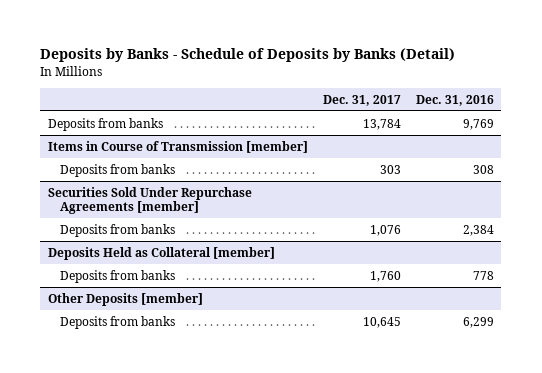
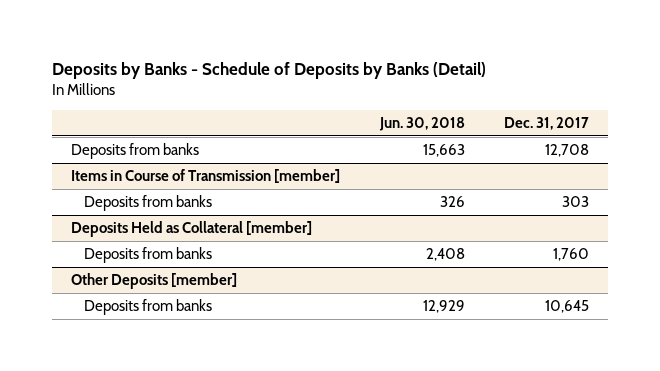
[415,94,494,106] Dec. 31, 2016 -> none
none -> [378,117,465,132] Jun. 30, 2018
[362,118,401,130] 13,784 -> [544,144,589,158] 12,708
[47,186,252,214] Securities Sold Under Repurchase Agreements [member] -> none
[59,223,175,237] Deposits from banks -> none

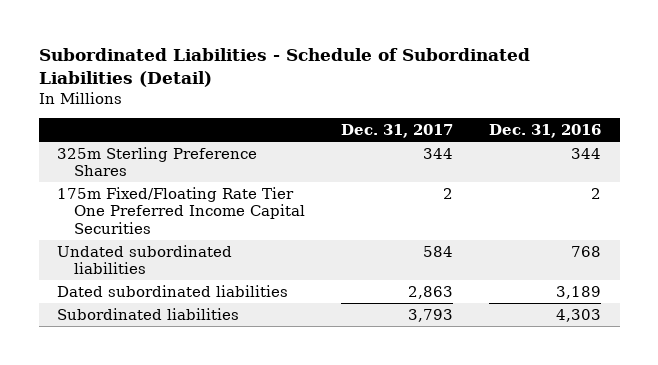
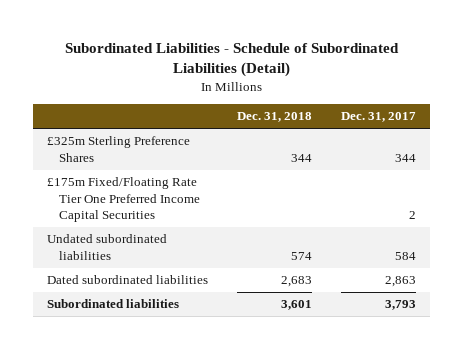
[489,123,602,138] Dec. 31, 2016 -> none
none -> [237,112,313,123] Dec. 31, 2018
[56,146,257,177] 325m Sterling Preference Shares -> [47,136,191,162] £325m Sterling Preference Shares
[56,186,306,234] 175m Fixed/Floating Rate Tier One Preferred Income Capital Securities -> [47,177,201,222] £175m Fixed/Floating Rate Tier One Preferred Income Capital Securities

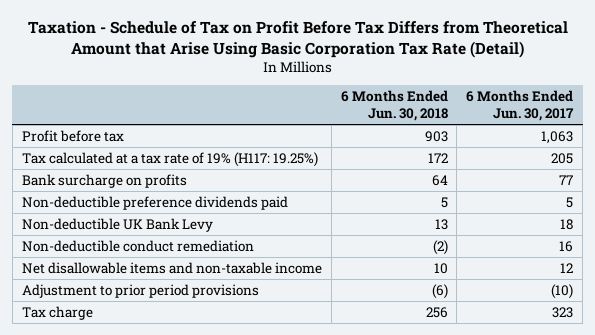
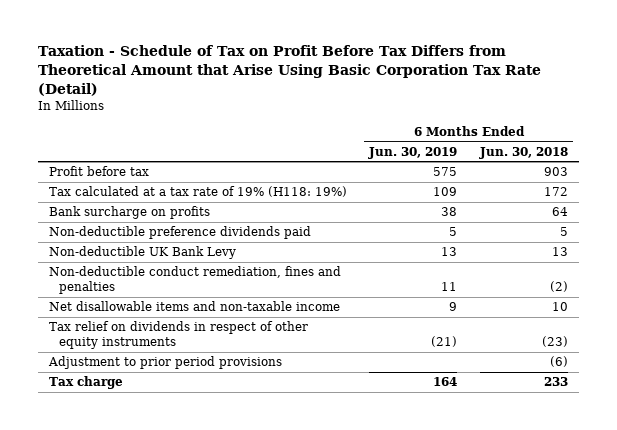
[466,90,575,121] 6 Months Ended Jun. 30, 2017 -> none
none -> [368,146,458,159] Jun. 30, 2019
[21,151,318,167] Tax calculated at a tax rate of 19% (H117: 19.25%) -> [48,186,347,198] Tax calculated at a tax rate of 19% (H118: 19%)
[21,239,254,252] Non-deductible conduct remediation -> [48,266,341,295] Non-deductible conduct remediation, fines and penalties
none -> [48,321,308,350] Tax relief on dividends in respect of other equity instruments
[425,306,448,318] 256 -> [543,377,568,387] 233

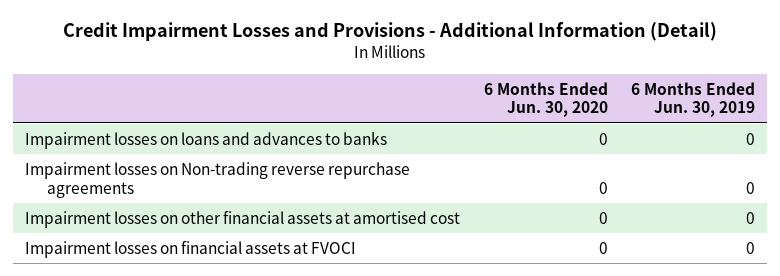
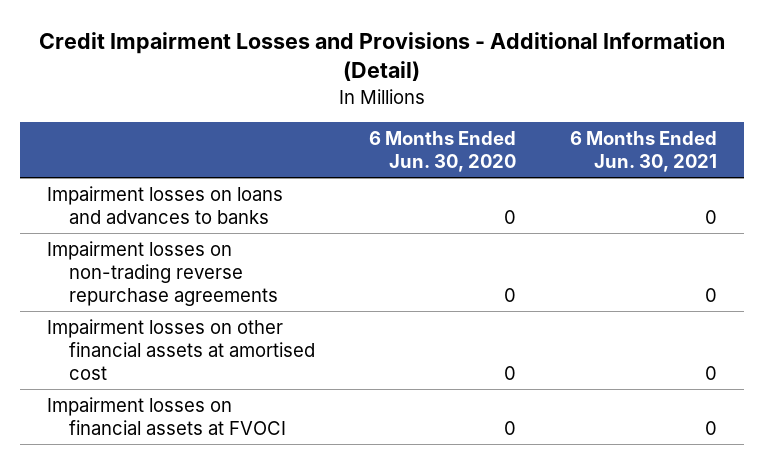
[631,81,756,118] 6 Months Ended Jun. 30, 2019 -> none
none -> [569,131,717,173] 6 Months Ended Jun. 30, 2021
[24,161,410,198] Impairment losses on Non-trading reverse repurchase agreements -> [47,240,279,307] Impairment losses on non-trading reverse repurchase agreements

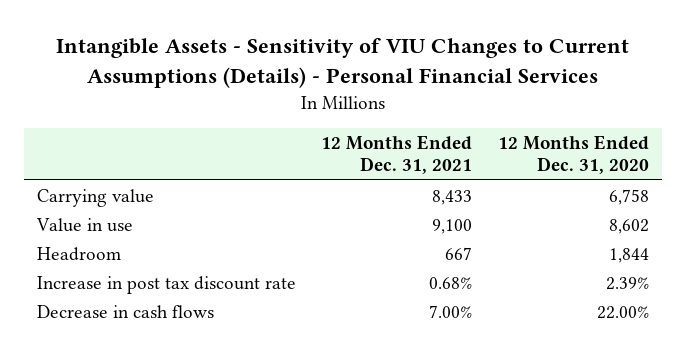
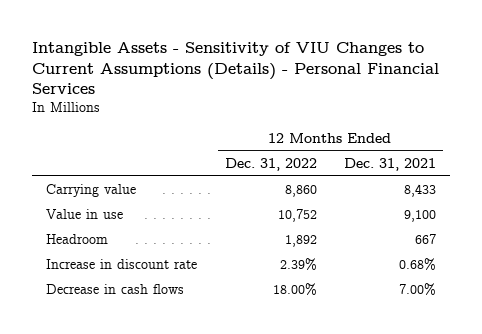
[497,134,649,175] 12 Months Ended Dec. 31, 2020 -> none
none -> [224,157,317,171] Dec. 31, 2022
[36,275,296,294] Increase in post tax discount rate -> [46,259,198,270] Increase in discount rate

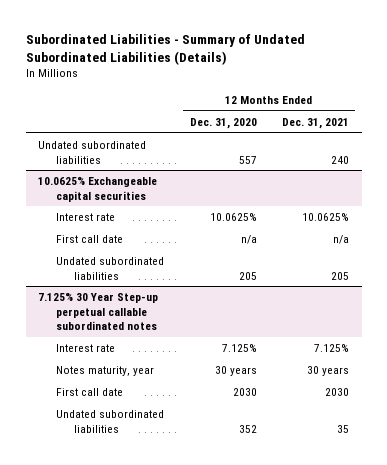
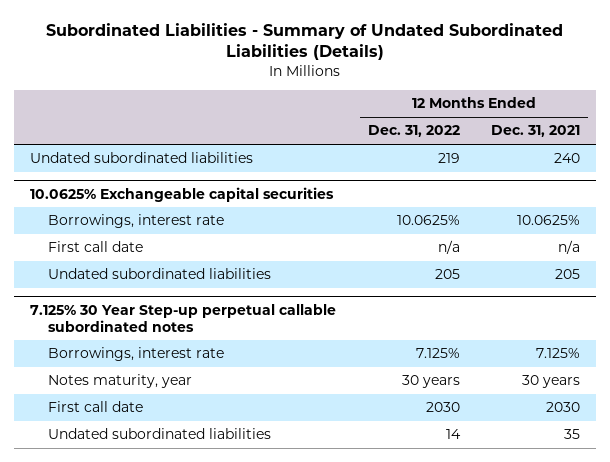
[189,117,257,129] Dec. 31, 2020 -> none
none -> [367,125,460,138] Dec. 31, 2022
[56,213,116,222] Interest rate -> [48,214,225,229] Borrowings, interest rate
[56,344,116,353] Interest rate -> [48,347,225,362] Borrowings, interest rate

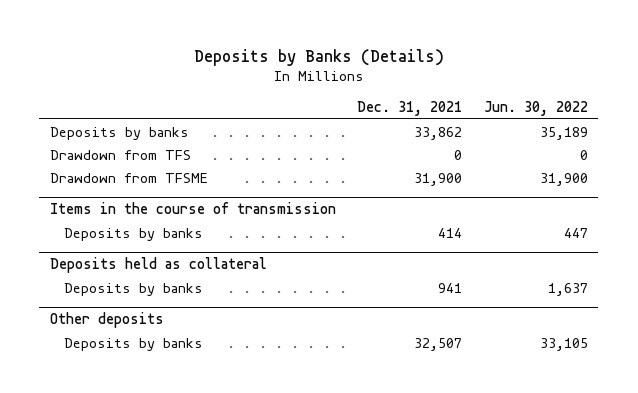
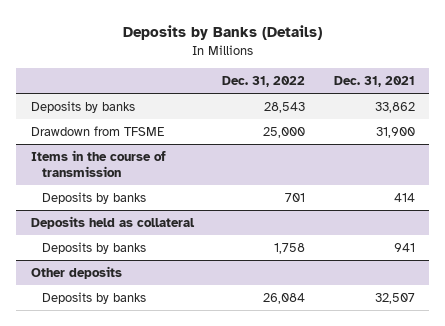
[483,100,588,116] Jun. 30, 2022 -> none
none -> [222,76,306,88] Dec. 31, 2022
[49,149,191,160] Drawdown from TFS -> none

